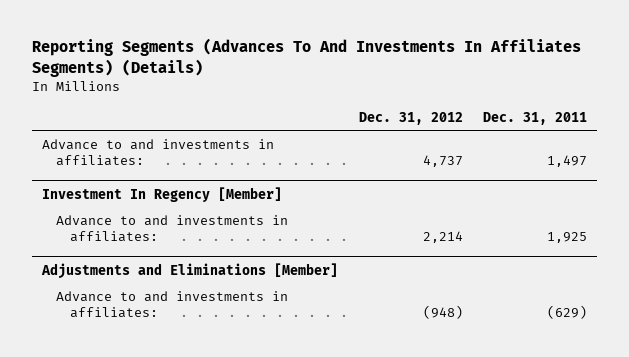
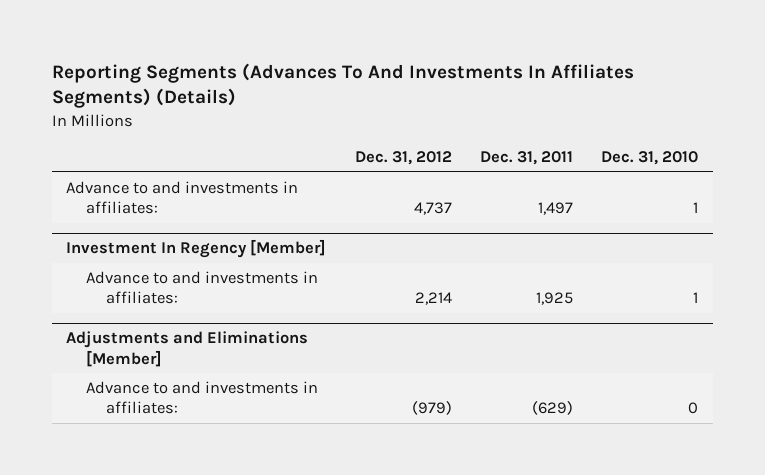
none -> [601,151,699,166] Dec. 31, 2010
[422,304,463,319] (948) -> [411,401,452,416] (979)

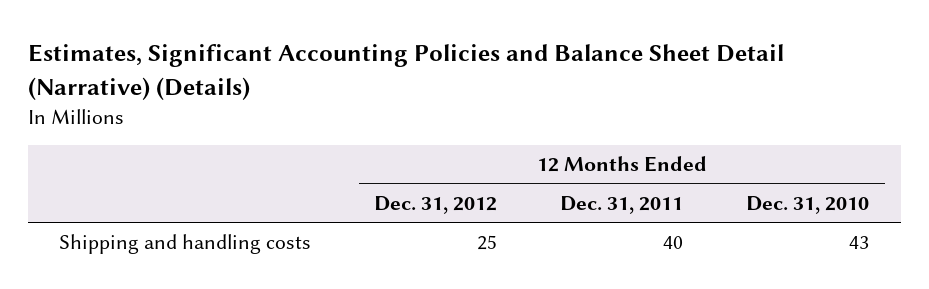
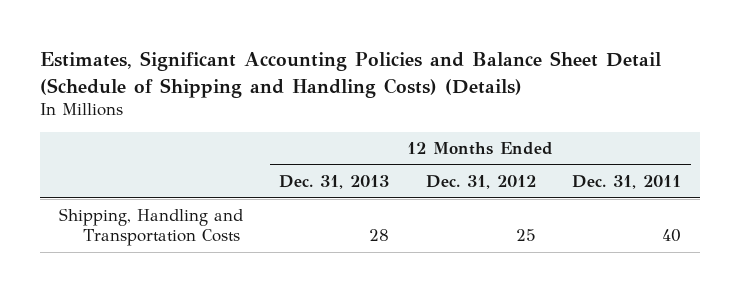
[27,44,784,100] Estimates, Significant Accounting Policies and Balance Sheet Detail (Narrative) (Details) -> [40,51,662,98] Estimates, Significant Accounting Policies and Balance Sheet Detail (Schedule of Shipping and Handling Costs) (Details)
[746,195,870,214] Dec. 31, 2010 -> none
none -> [279,175,390,190] Dec. 31, 2013
[59,234,312,255] Shipping and handling costs -> [58,208,243,247] Shipping, Handling and Transportation Costs

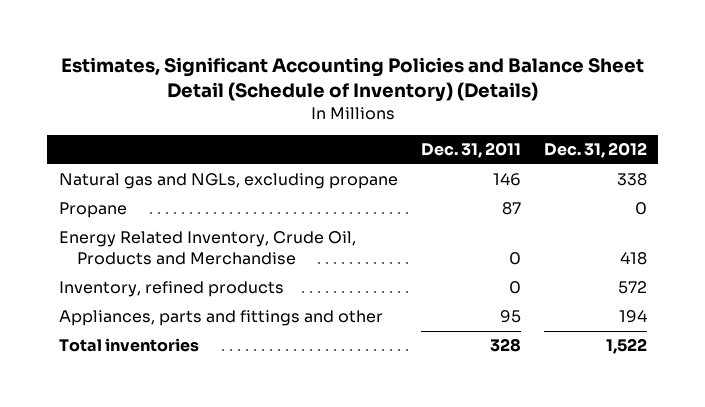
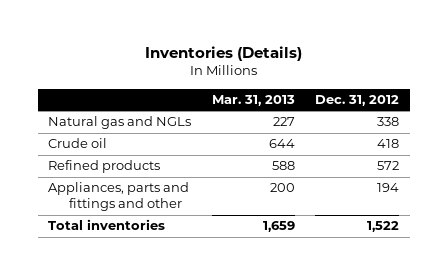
[60,57,644,103] Estimates, Significant Accounting Policies and Balance Sheet Detail (Schedule of Inventory) (Details) -> [144,45,302,61] Inventories (Details)
[420,142,521,159] Dec. 31, 2011 -> none
none -> [211,94,295,106] Mar. 31, 2013
[58,202,127,219] Propane -> none
[58,173,398,190] Natural gas and NGLs, excluding propane -> [47,116,191,130] Natural gas and NGLs
[58,231,356,266] Energy Related Inventory, Crude Oil, Products and Merchandise -> [47,138,107,149] Crude oil
[58,281,284,298] Inventory, refined products -> [47,160,160,174] Refined products

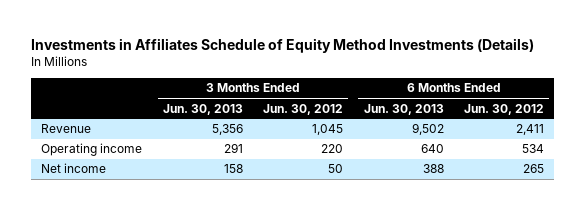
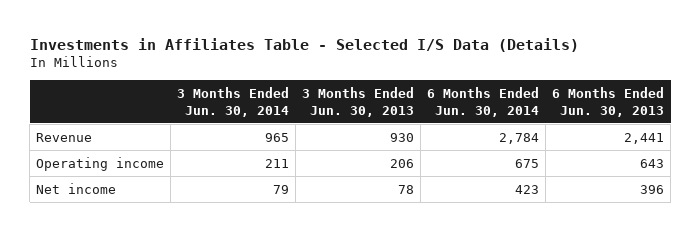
[31,37,535,53] Investments in Affiliates Schedule of Equity Method Investments (Details) -> [29,37,579,52] Investments in Affiliates Table - Selected I/S Data (Details)
[263,103,344,115] Jun. 30, 2012 -> none
[463,103,544,115] Jun. 30, 2012 -> none
none -> [177,87,290,117] 3 Months Ended Jun. 30, 2014
none -> [427,87,540,117] 6 Months Ended Jun. 30, 2014
[211,124,243,136] 5,356 -> [390,132,415,142] 930
[411,123,444,136] 9,502 -> [624,132,665,144] 2,441
[223,143,243,154] 291 -> [390,158,415,168] 206
[420,144,444,154] 640 -> [640,158,665,168] 643
[223,164,243,174] 158 -> [398,184,415,194] 78
[422,164,444,174] 388 -> [640,184,665,194] 396

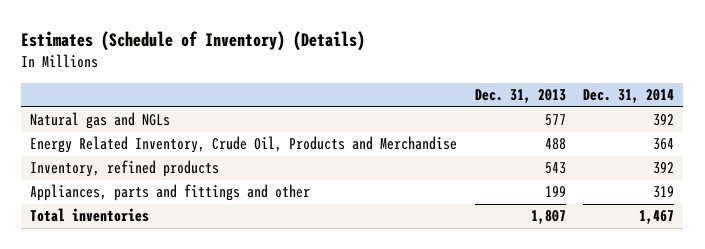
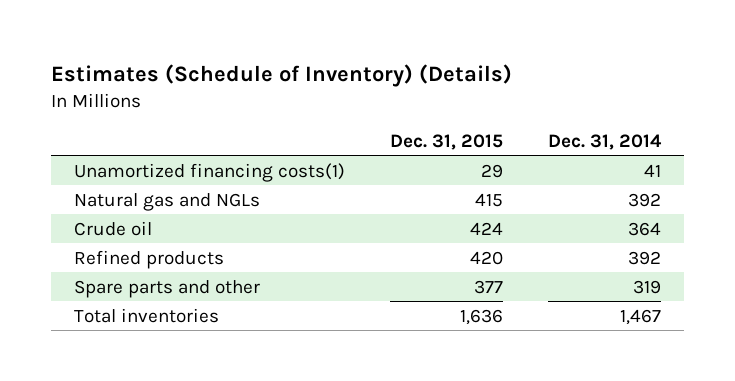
[474,89,566,104] Dec. 31, 2013 -> none
none -> [389,133,503,150] Dec. 31, 2015
none -> [73,162,345,182] Unamortized financing costs(1)
[30,136,458,154] Energy Related Inventory, Crude Oil, Products and Merchandise -> [73,220,152,236] Crude oil
[30,160,220,178] Inventory, refined products -> [73,249,224,269] Refined products
[30,184,311,202] Appliances, parts and fittings and other -> [73,279,260,298] Spare parts and other

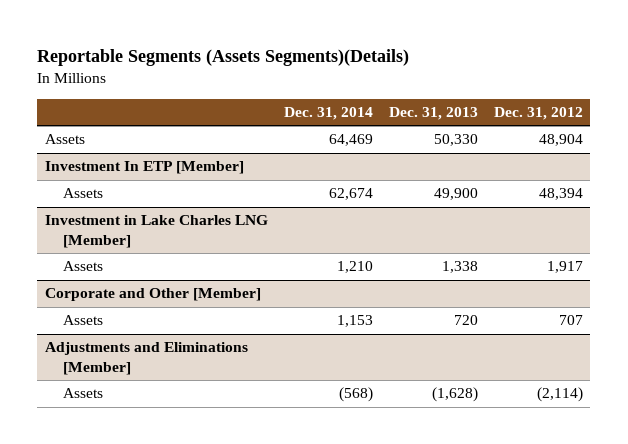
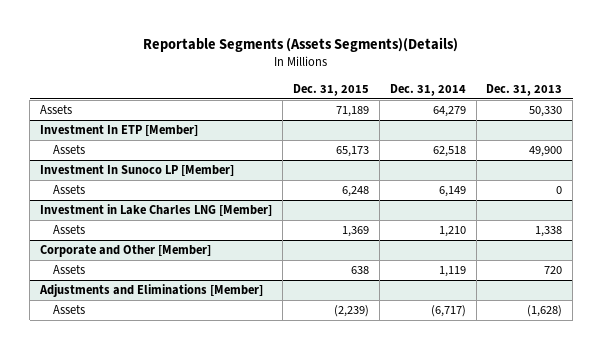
[493,107,583,121] Dec. 31, 2012 -> none
none -> [293,83,370,96] Dec. 31, 2015
[328,134,373,147] 64,469 -> [432,106,466,118] 64,279
[328,188,373,201] 62,674 -> [432,146,466,158] 62,518
none -> [40,165,235,177] Investment In Sunoco LP [Member]
none -> [53,185,86,195] Assets
[336,315,373,328] 1,153 -> [438,266,466,278] 1,119
[338,387,373,403] (568) -> [430,305,466,318] (6,717)

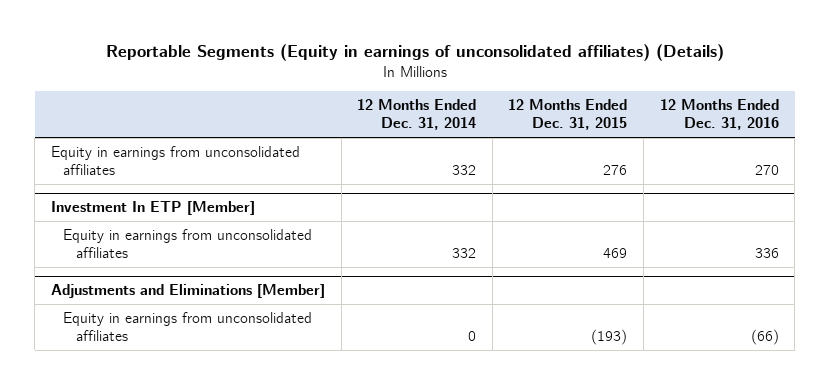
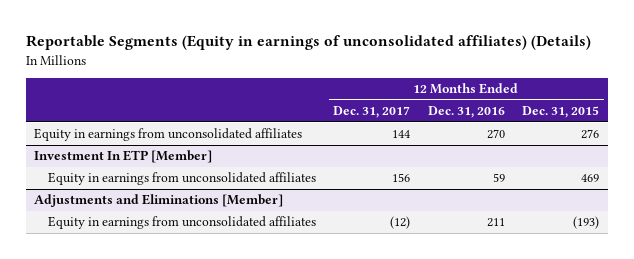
[357,98,477,131] 12 Months Ended Dec. 31, 2014 -> none
none -> [333,106,411,119] Dec. 31, 2017
[754,248,779,259] 336 -> [492,173,505,183] 59
[750,329,779,346] (66) -> [486,218,505,228] 211

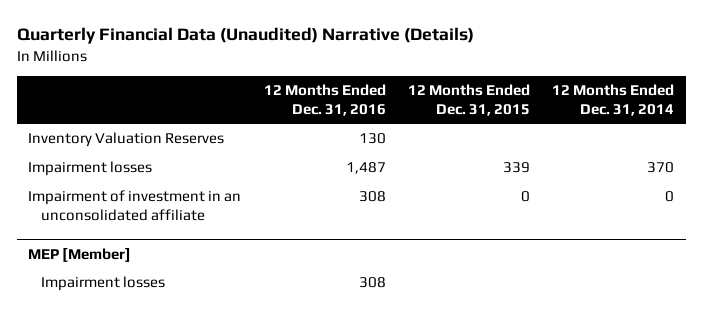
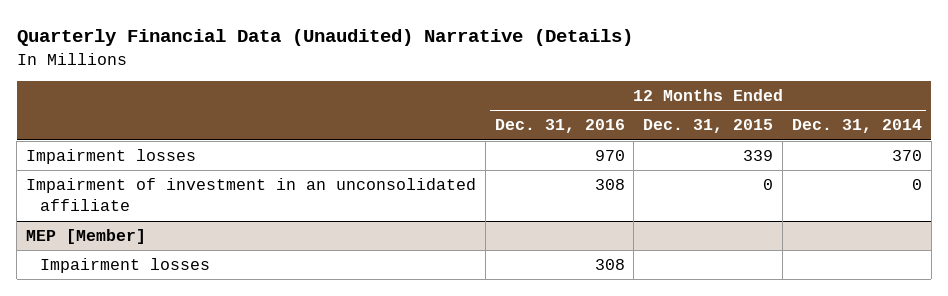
[28,132,225,148] Inventory Valuation Reserves -> none
[345,162,386,175] 1,487 -> [594,150,625,162] 970

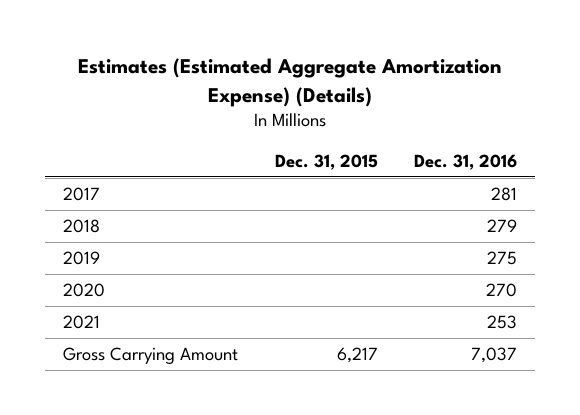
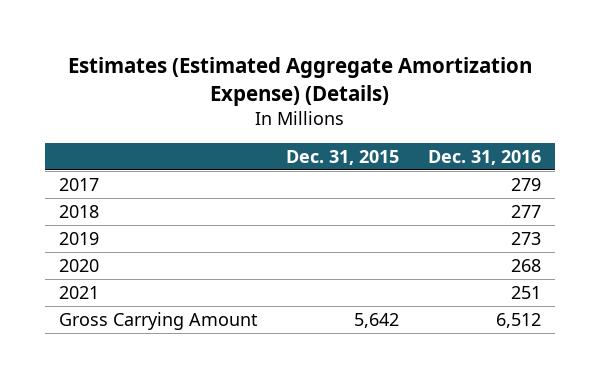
[491,187,518,202] 281 -> [510,177,541,191] 279
[487,219,518,233] 279 -> [510,204,541,218] 277
[487,251,518,266] 275 -> [510,231,541,245] 273
[486,283,518,298] 270 -> [510,258,541,272] 268
[487,315,518,330] 253 -> [510,285,541,299] 251
[336,347,378,364] 6,217 -> [354,312,400,328] 5,642
[471,347,518,364] 7,037 -> [495,312,541,328] 6,512

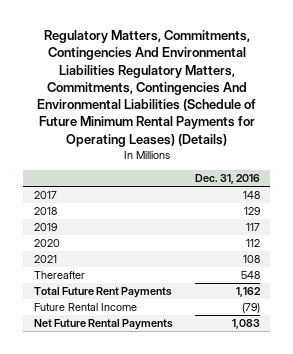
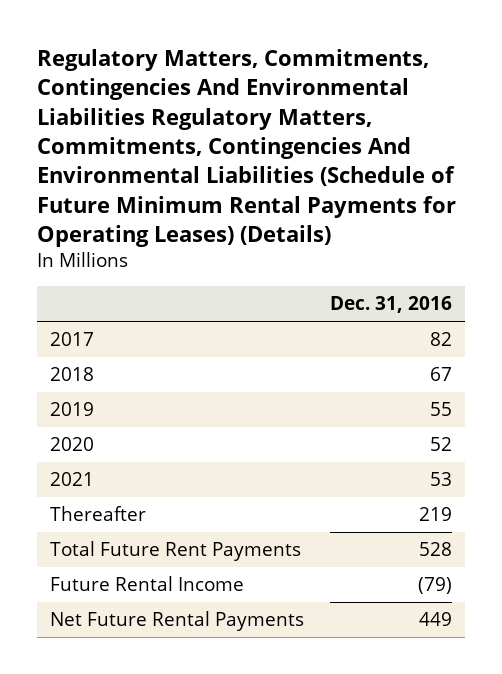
[242,191,260,200] 148 -> [430,332,453,347] 82
[243,207,260,216] 129 -> [430,367,453,382] 67
[245,223,260,232] 117 -> [430,402,453,417] 55
[245,239,260,248] 112 -> [430,437,453,452] 52
[242,255,260,264] 108 -> [430,472,453,487] 53
[240,271,260,280] 548 -> [419,507,453,522] 219
[235,287,261,298] 1,162 -> [419,542,453,557] 528
[231,319,260,330] 1,083 -> [419,612,453,627] 449

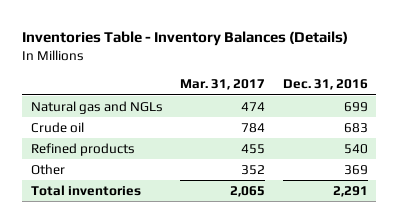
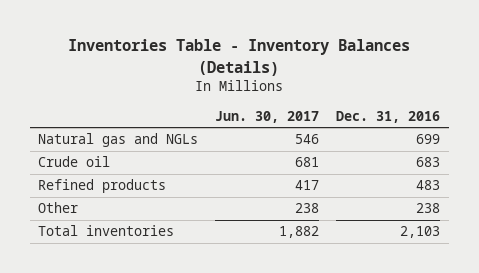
[180,79,266,91] Mar. 31, 2017 -> none
none -> [215,110,320,123] Jun. 30, 2017
[343,143,368,154] 540 -> [416,180,441,191] 483
[343,164,368,175] 369 -> [416,203,441,214] 238
[332,185,368,197] 2,291 -> [400,226,441,239] 2,103

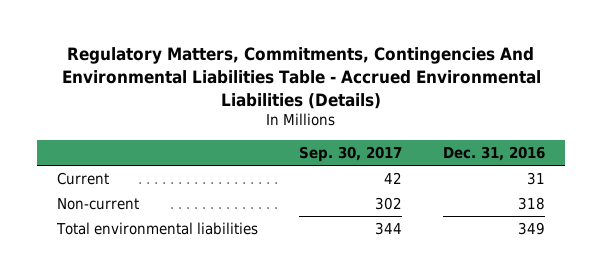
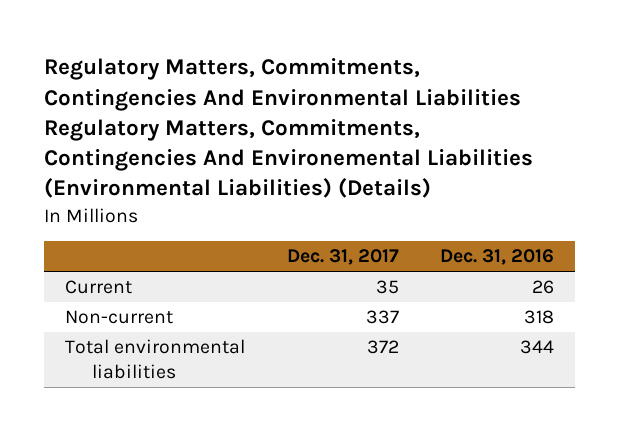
[61,46,541,109] Regulatory Matters, Commitments, Contingencies And Environmental Liabilities Table - Accrued Environmental Liabilities (Details) -> [43,58,533,199] Regulatory Matters, Commitments, Contingencies And Environmental Liabilities Regulatory Matters, Commitments, Contingencies And Environemental Liabilities (Environmental Liabilities) (Details)
[298,146,402,163] Sep. 30, 2017 -> none
none -> [286,249,399,266] Dec. 31, 2017
[526,171,545,185] 31 -> [532,280,555,295] 26
[517,221,545,235] 349 -> [520,340,555,355] 344

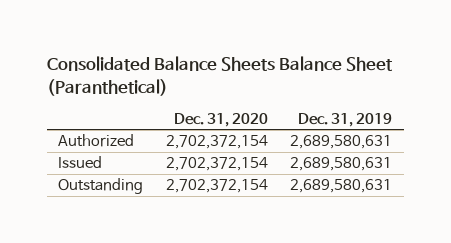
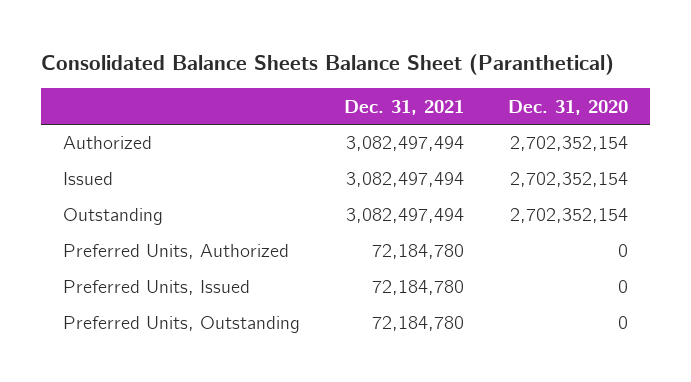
[298,112,393,127] Dec. 31, 2019 -> none
none -> [343,99,464,115] Dec. 31, 2021
[165,135,268,150] 2,702,372,154 -> [509,136,628,152] 2,702,352,154
[165,157,268,172] 2,702,372,154 -> [509,172,628,188] 2,702,352,154
[165,179,268,194] 2,702,372,154 -> [509,208,628,224] 2,702,352,154
none -> [63,244,290,260] Preferred Units, Authorized
none -> [63,280,251,296] Preferred Units, Issued
none -> [63,316,301,334] Preferred Units, Outstanding

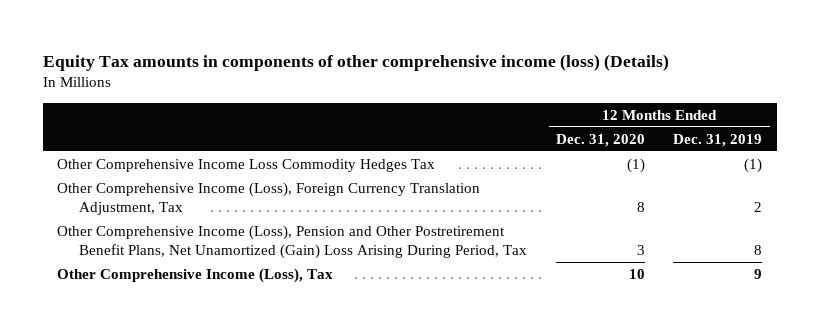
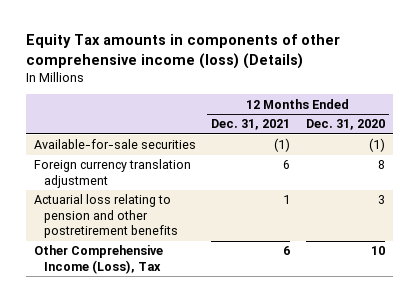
[673,133,763,147] Dec. 31, 2019 -> none
none -> [211,119,291,131] Dec. 31, 2021
[57,158,436,172] Other Comprehensive Income Loss Commodity Hedges Tax -> [33,139,196,150] Available-for-sale securities
[57,181,481,216] Other Comprehensive Income (Loss), Foreign Currency Translation Adjustment, Tax -> [33,159,191,188] Foreign currency translation adjustment
[57,224,528,260] Other Comprehensive Income (Loss), Pension and Other Postretirement Benefit Plans, Net Unamortized (Gain) Loss Arising During Period, Tax -> [33,194,178,239] Actuarial loss relating to pension and other postretirement benefits

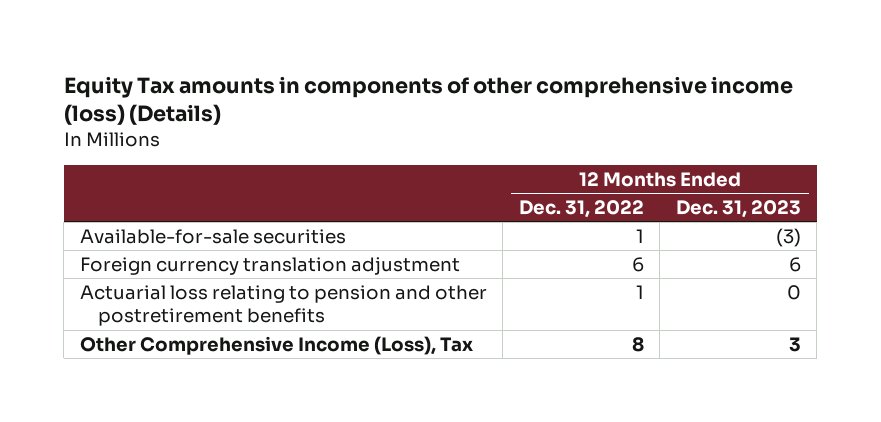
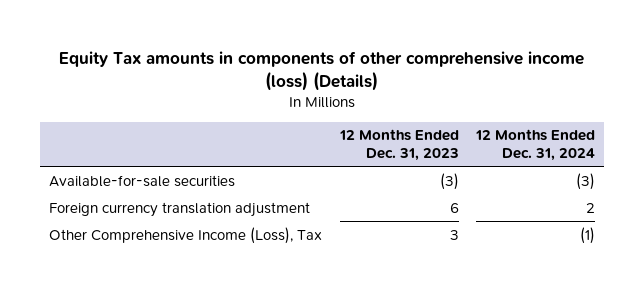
[518,200,644,219] Dec. 31, 2022 -> none
none -> [475,129,596,161] 12 Months Ended Dec. 31, 2024
[79,284,487,327] Actuarial loss relating to pension and other postretirement benefits -> none

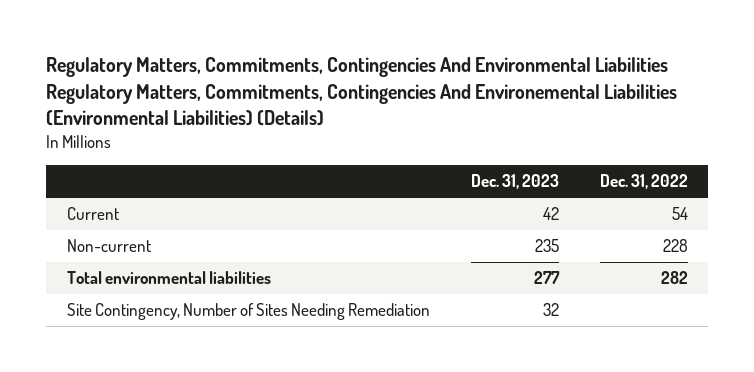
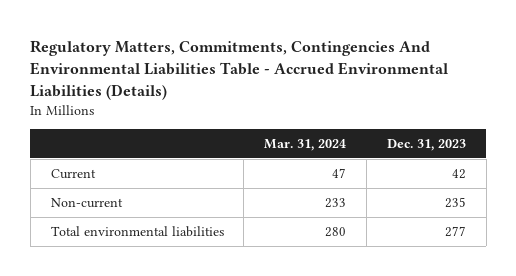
[46,57,678,127] Regulatory Matters, Commitments, Contingencies And Environmental Liabilities Regulatory Matters, Commitments, Contingencies And Environemental Liabilities (Environmental Liabilities) (Details) -> [30,40,449,100] Regulatory Matters, Commitments, Contingencies And Environmental Liabilities Table - Accrued Environmental Liabilities (Details)
[599,174,688,190] Dec. 31, 2022 -> none
none -> [264,139,347,152] Mar. 31, 2024
[66,303,430,321] Site Contingency, Number of Sites Needing Remediation -> none

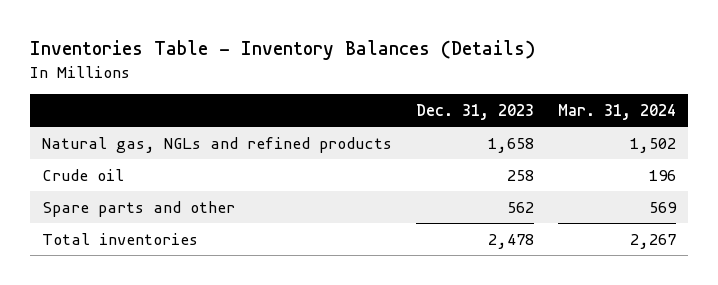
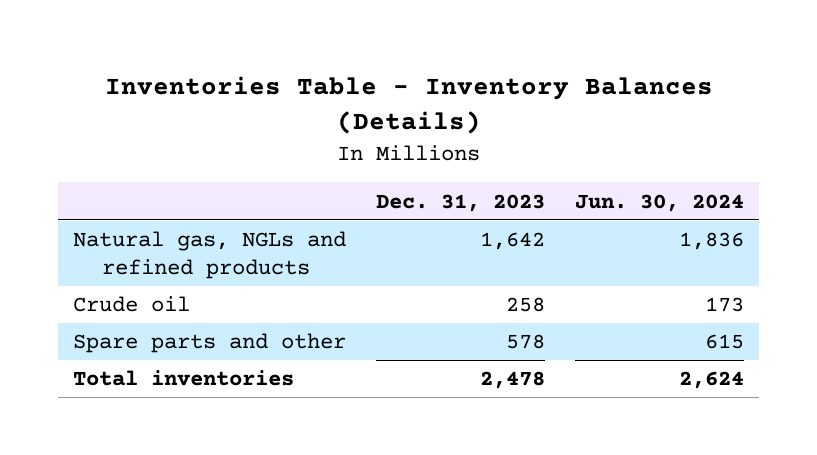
[558,103,677,120] Mar. 31, 2024 -> none
none -> [575,193,745,212] Jun. 30, 2024
[488,137,535,153] 1,658 -> [480,232,546,251] 1,642
[507,201,535,213] 562 -> [506,334,546,350] 578

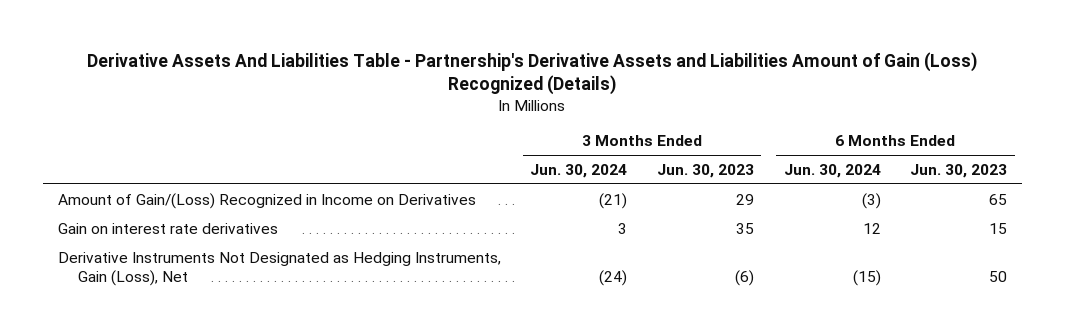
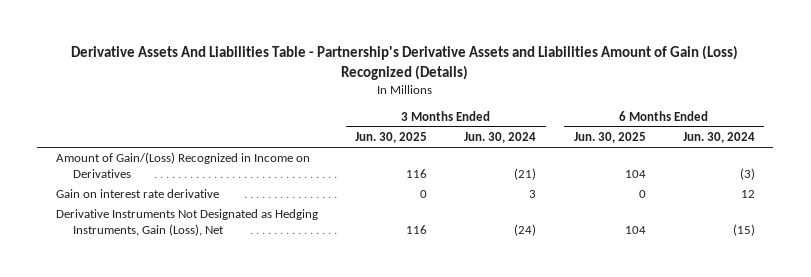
[656,163,754,178] Jun. 30, 2023 -> none
[910,163,1008,178] Jun. 30, 2023 -> none
none -> [355,132,428,144] Jun. 30, 2025
none -> [573,132,646,144] Jun. 30, 2025
[57,222,278,234] Gain on interest rate derivatives -> [56,189,220,199] Gain on interest rate derivative

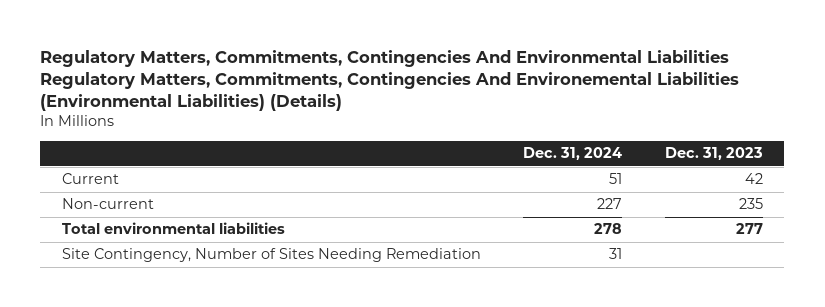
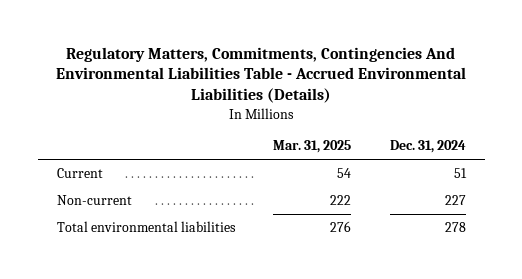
[40,49,740,112] Regulatory Matters, Commitments, Contingencies And Environmental Liabilities Regulatory Matters, Commitments, Contingencies And Environemental Liabilities (Environmental Liabilities) (Details) -> [56,46,467,104] Regulatory Matters, Commitments, Contingencies And Environmental Liabilities Table - Accrued Environmental Liabilities (Details)
[665,147,764,161] Dec. 31, 2023 -> none
none -> [273,140,352,154] Mar. 31, 2025
[61,248,481,263] Site Contingency, Number of Sites Needing Remediation -> none

